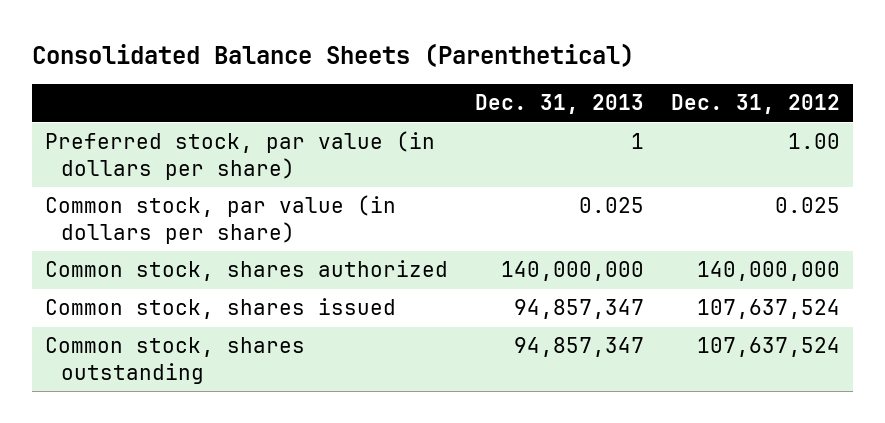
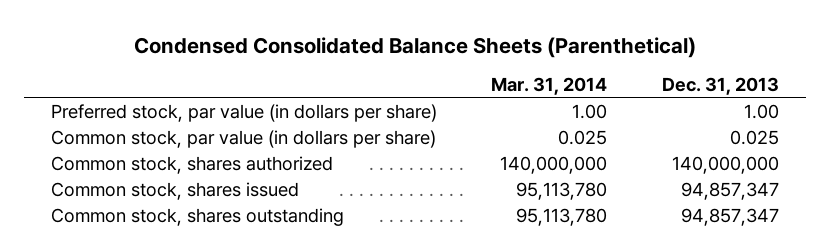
[32,42,635,67] Consolidated Balance Sheets (Parenthetical) -> [133,36,696,58] Condensed Consolidated Balance Sheets (Parenthetical)
[670,94,840,115] Dec. 31, 2012 -> none
none -> [491,76,608,95] Mar. 31, 2014
[631,133,645,150] 1 -> [743,103,779,119] 1.00

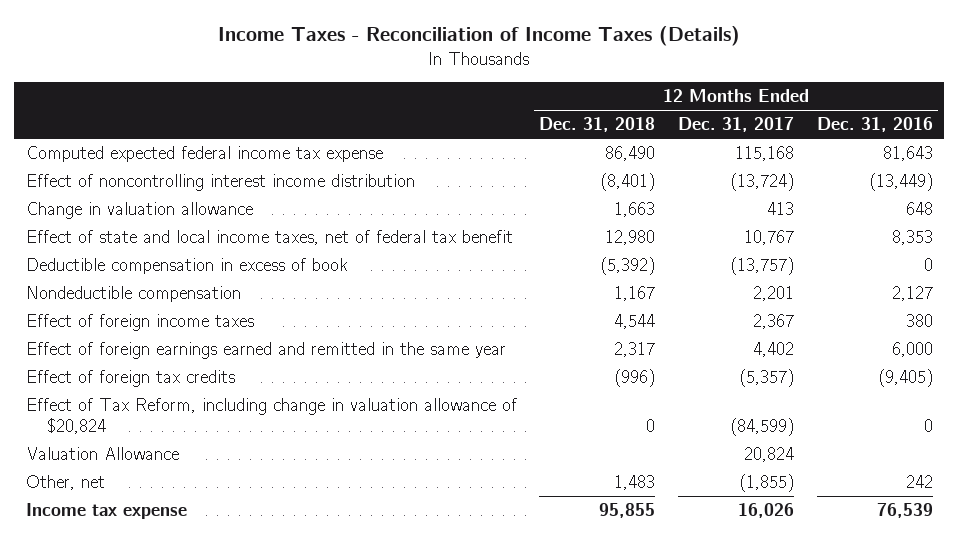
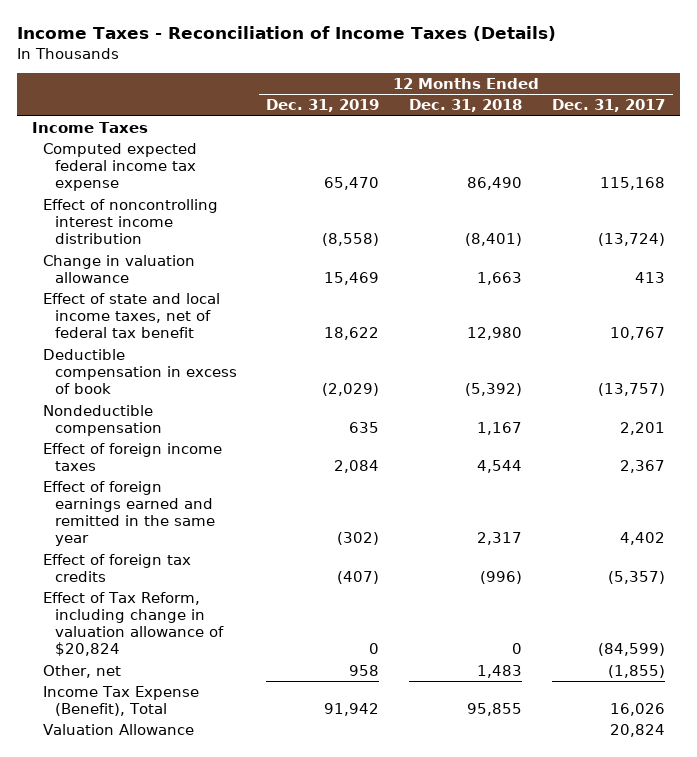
[816,117,933,133] Dec. 31, 2016 -> none
none -> [266,99,380,113] Dec. 31, 2019
none -> [31,121,148,133] Income Taxes
[25,503,187,520] Income tax expense -> [43,685,200,717] Income Tax Expense (Benefit), Total
[25,447,179,461] Valuation Allowance -> [43,723,195,735] Valuation Allowance

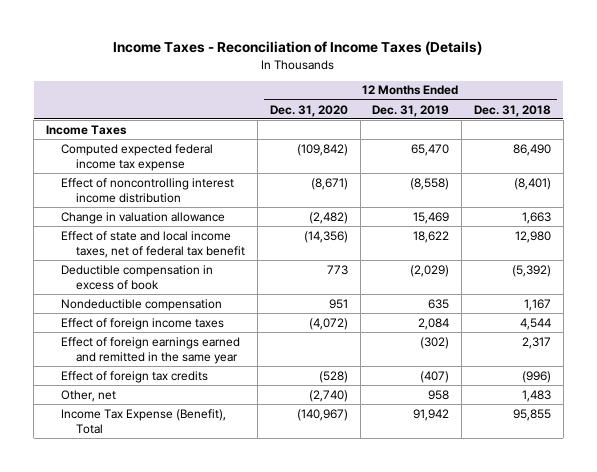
[552,99,666,113] Dec. 31, 2017 -> none
none -> [269,104,348,117] Dec. 31, 2020
[43,591,224,657] Effect of Tax Reform, including change in valuation allowance of $20,824 -> none
[43,723,195,735] Valuation Allowance -> none

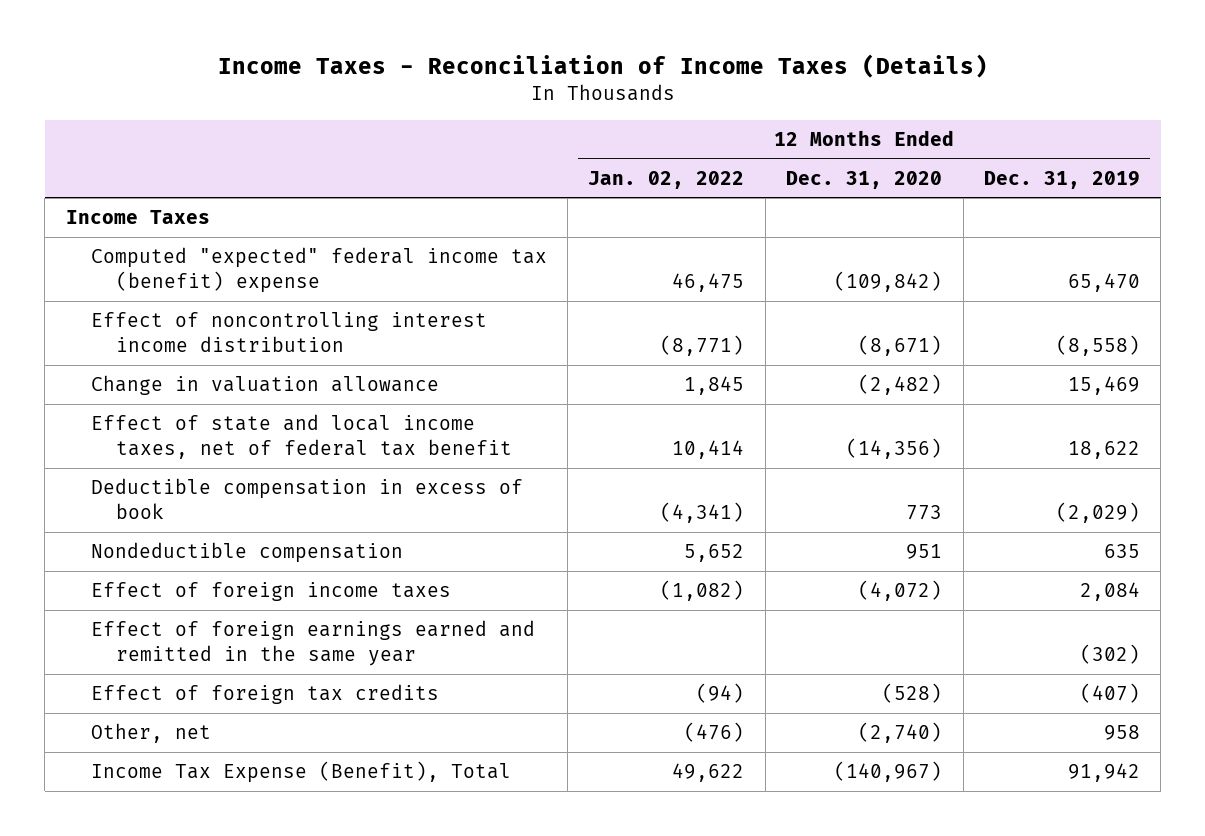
[473,104,551,117] Dec. 31, 2018 -> none
none -> [588,170,745,189] Jan. 02, 2022
[61,143,214,171] Computed expected federal income tax expense -> [90,247,547,293] Computed "expected" federal income tax (benefit) expense

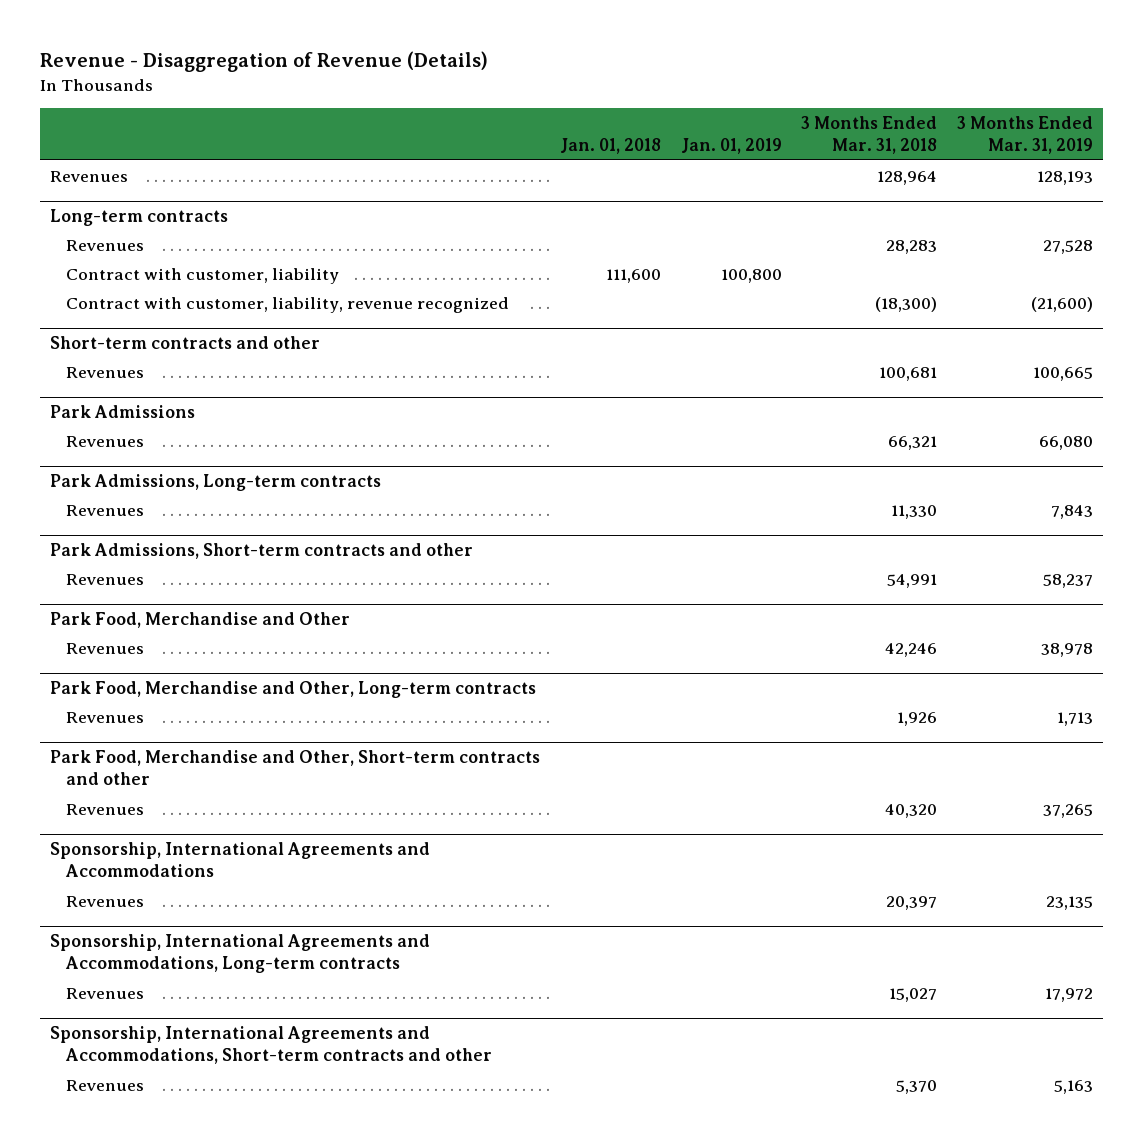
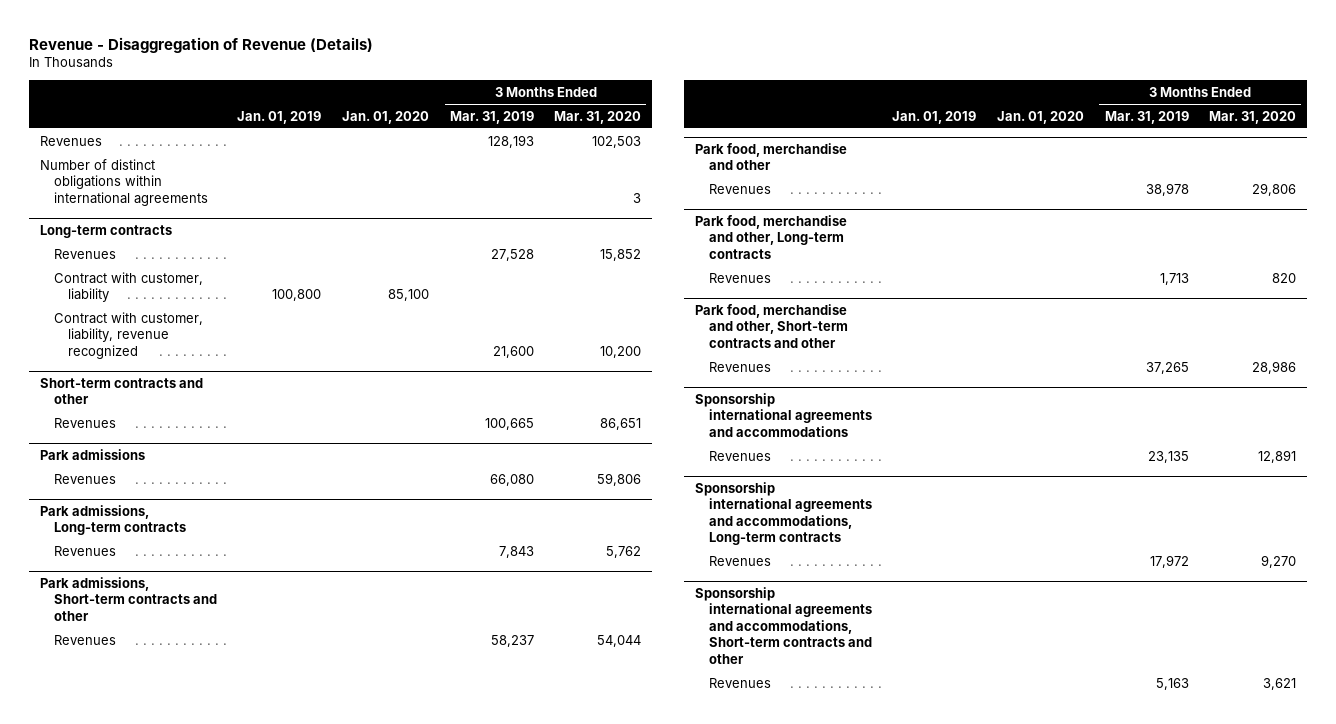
[559,138,661,155] Jan. 01, 2018 -> none
[801,115,938,155] 3 Months Ended Mar. 31, 2018 -> none
none -> [342,110,430,124] Jan. 01, 2020
none -> [554,110,642,124] Mar. 31, 2020
none -> [39,158,208,206] Number of distinct obligations within international agreements
[1030,296,1093,312] (21,600) -> [492,345,534,358] 21,600
[50,404,196,418] Park Admissions -> [39,448,145,460] Park admissions
[50,473,382,491] Park Admissions, Long-term contracts -> [39,504,186,536] Park admissions, Long-term contracts
[50,542,474,559] Park Admissions, Short-term contracts and other -> [39,576,217,621] Park admissions, Short-term contracts and other
[50,611,351,628] Park Food, Merchandise and Other -> [694,142,847,171] Park food, merchandise and other
[50,680,537,698] Park Food, Merchandise and Other, Long-term contracts -> [694,214,847,259] Park food, merchandise and other, Long-term contracts
[50,749,541,785] Park Food, Merchandise and Other, Short-term contracts and other -> [694,303,848,348] Park food, merchandise and other, Short-term contracts and other
[50,841,431,877] Sponsorship, International Agreements and Accommodations -> [694,392,872,437] Sponsorship international agreements and accommodations
[50,933,431,973] Sponsorship, International Agreements and Accommodations, Long-term contracts -> [694,481,872,546] Sponsorship international agreements and accommodations, Long-term contracts
[50,1025,492,1064] Sponsorship, International Agreements and Accommodations, Short-term contracts and other -> [694,586,872,664] Sponsorship international agreements and accommodations, Short-term contracts and other

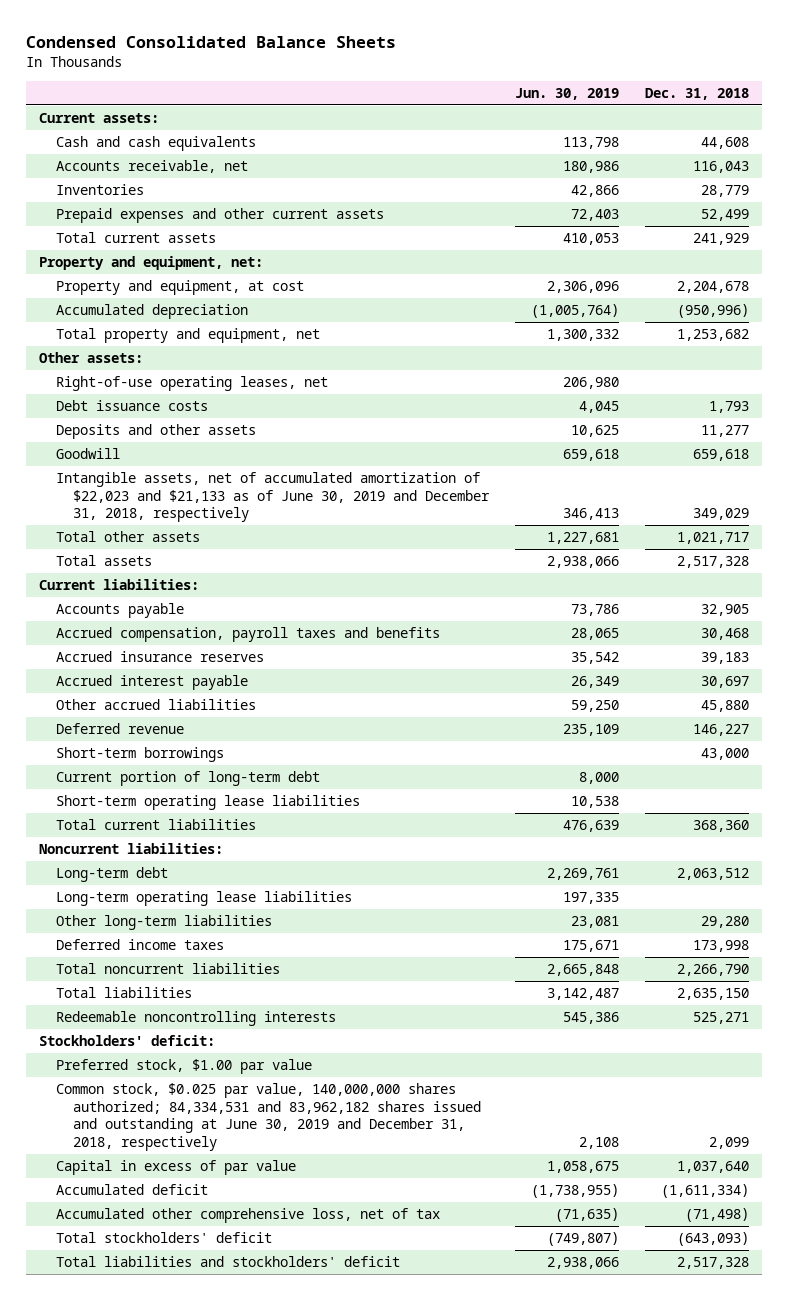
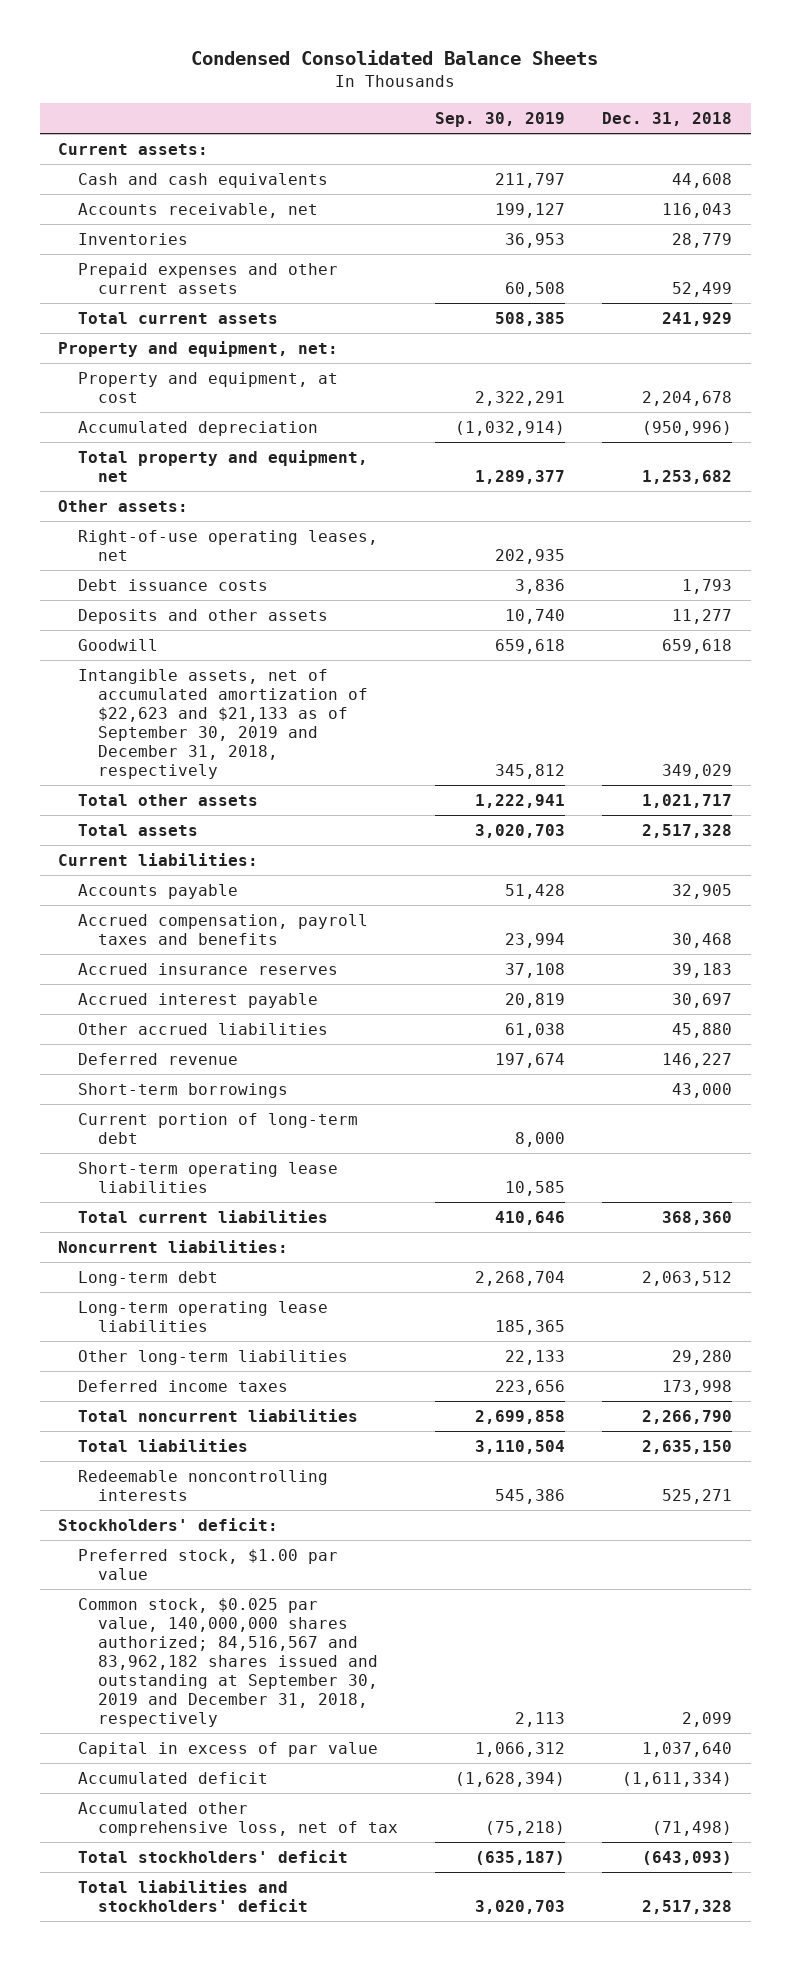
[514,88,619,101] Jun. 30, 2019 -> none
none -> [435,111,566,127] Sep. 30, 2019
[55,471,491,523] Intangible assets, net of accumulated amortization of $22,023 and $21,133 as of June 30, 2019 and December 31, 2018, respectively -> [78,668,369,780] Intangible assets, net of accumulated amortization of $22,623 and $21,133 as of September 30, 2019 and December 31, 2018, respectively
[55,1082,482,1152] Common stock, $0.025 par value, 140,000,000 shares authorized; 84,334,531 and 83,962,182 shares issued and outstanding at June 30, 2019 and December 31, 2018, respectively -> [78,1597,379,1728] Common stock, $0.025 par value, 140,000,000 shares authorized; 84,516,567 and 83,962,182 shares issued and outstanding at September 30, 2019 and December 31, 2018, respectively

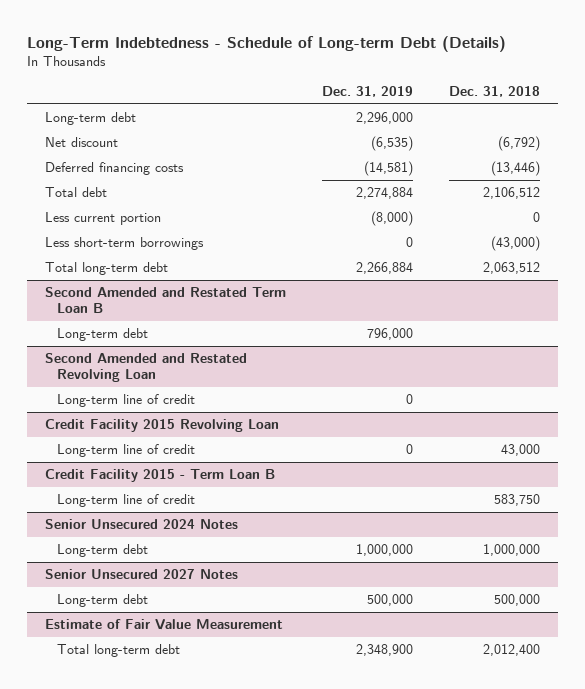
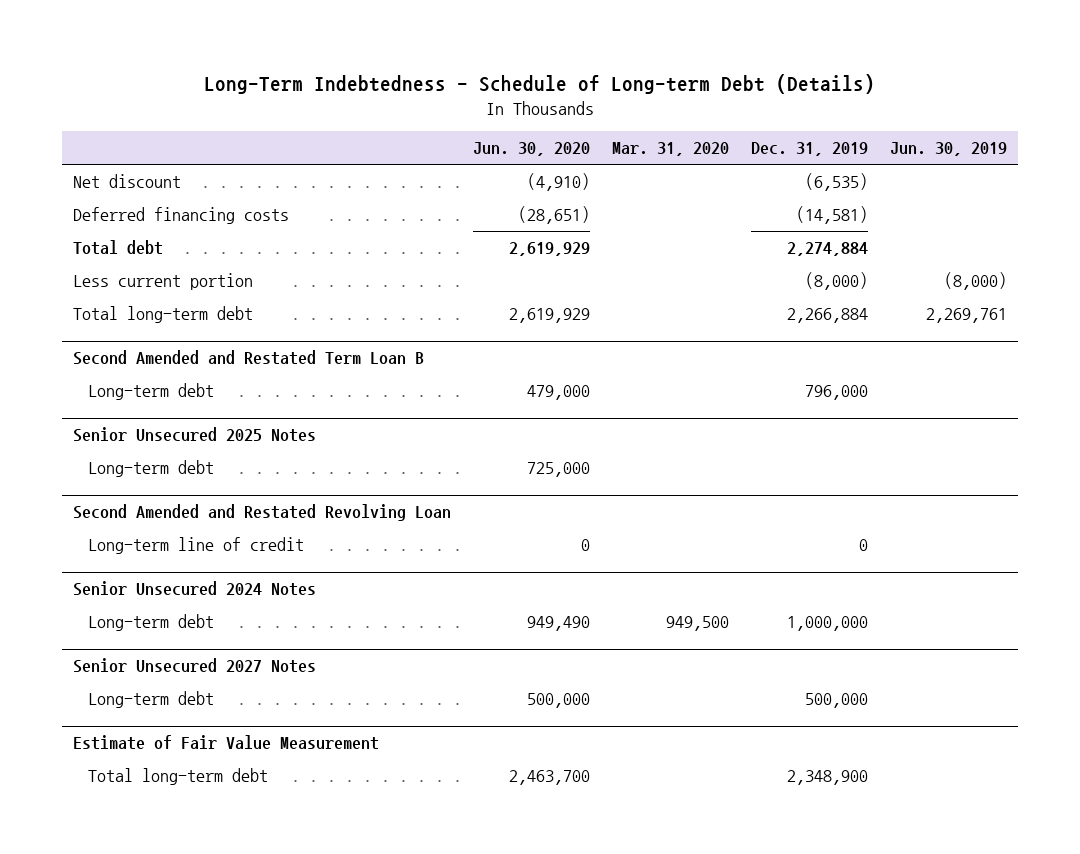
[448,86,540,98] Dec. 31, 2018 -> none
none -> [472,142,590,157] Jun. 30, 2020
none -> [611,142,729,157] Mar. 31, 2020
none -> [889,142,1007,157] Jun. 30, 2019
[45,112,137,126] Long-term debt -> none
[45,237,205,251] Less short-term borrowings -> none
none -> [72,427,316,443] Senior Unsecured 2025 Notes
none -> [87,460,214,478] Long-term debt
[45,419,280,433] Credit Facility 2015 Revolving Loan -> none
[56,444,195,458] Long-term line of credit -> none
[45,469,276,483] Credit Facility 2015 - Term Loan B -> none
[56,494,195,508] Long-term line of credit -> none

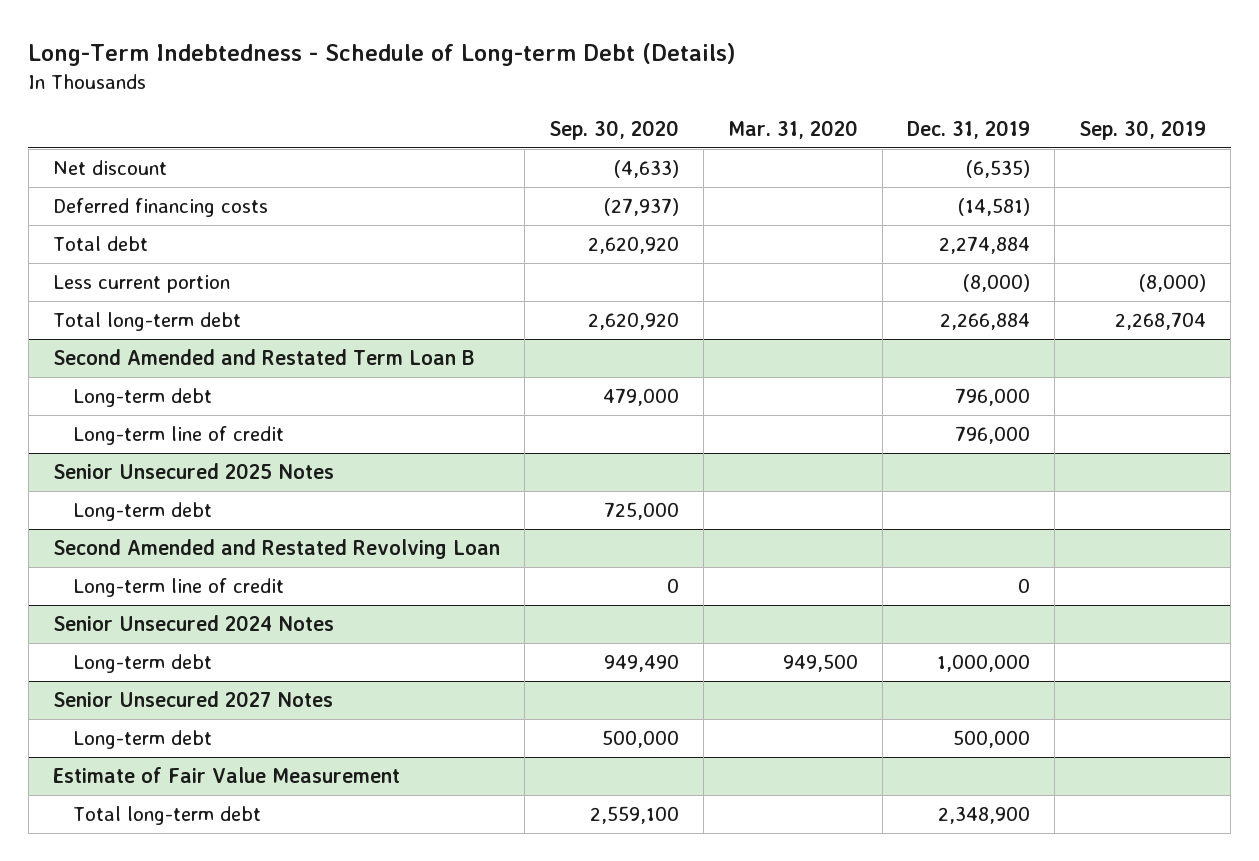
[472,142,590,157] Jun. 30, 2020 -> none
[889,142,1007,157] Jun. 30, 2019 -> none
none -> [548,120,679,141] Sep. 30, 2020
none -> [1079,120,1207,141] Sep. 30, 2019
none -> [73,426,285,446] Long-term line of credit

